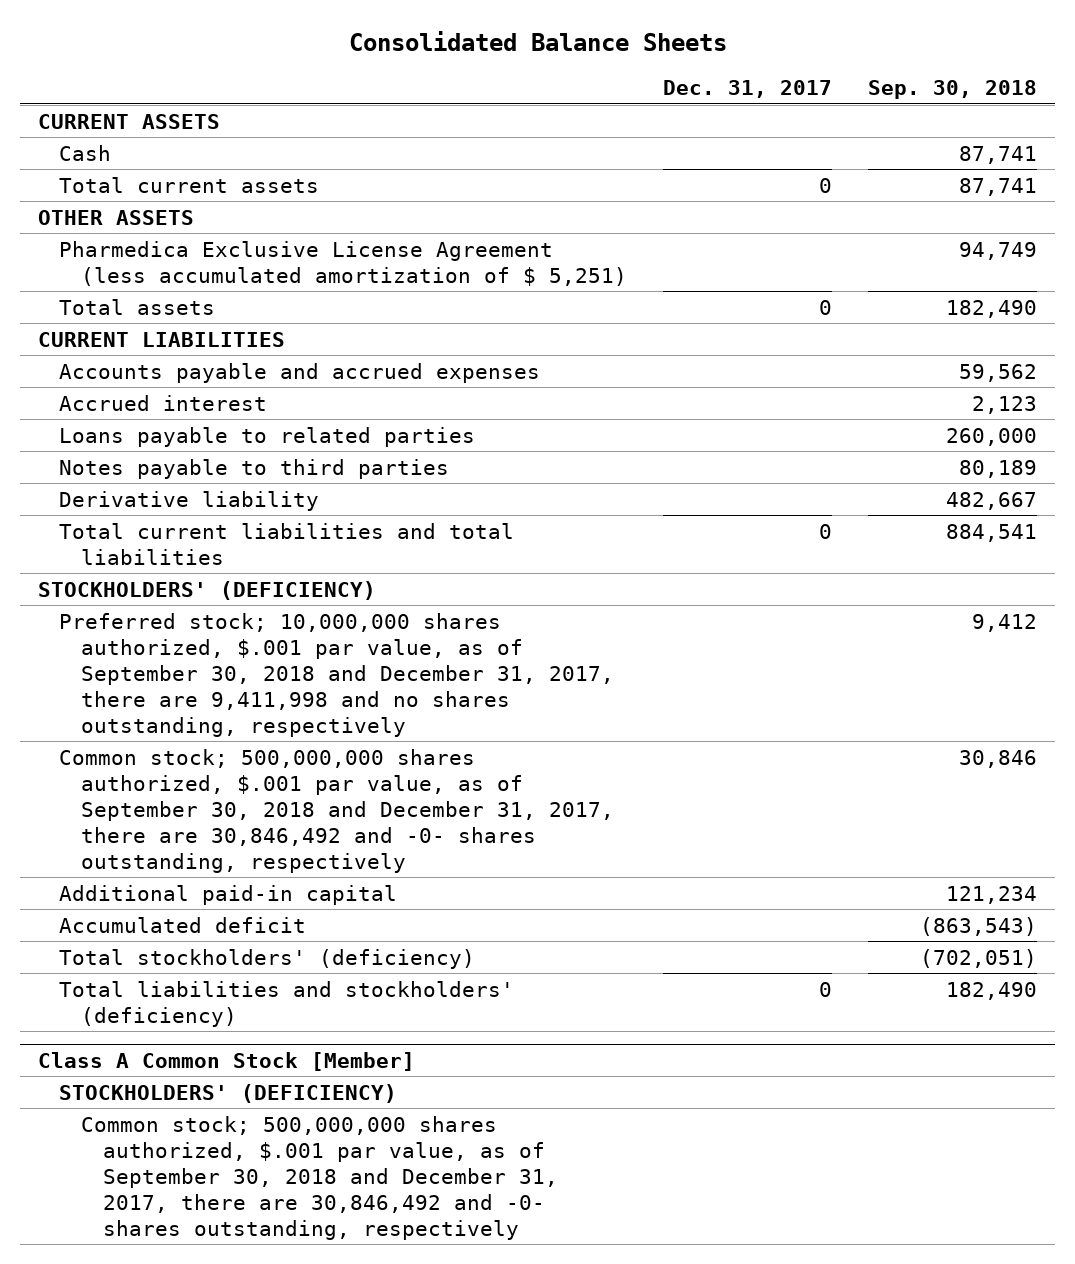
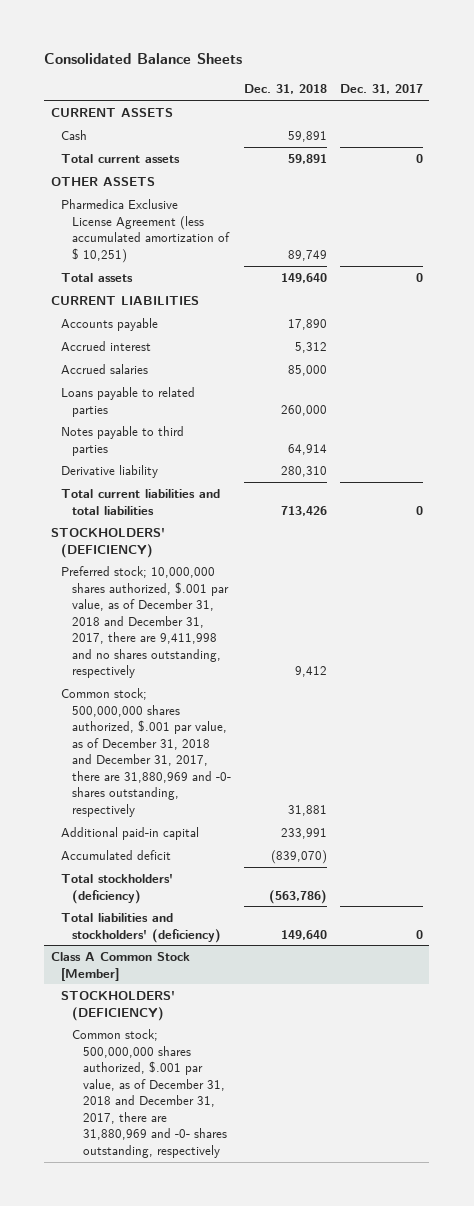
[868,80,1038,100] Sep. 30, 2018 -> none
none -> [243,84,327,95] Dec. 31, 2018
[59,240,628,286] Pharmedica Exclusive License Agreement (less accumulated amortization of $ 5,251) -> [61,198,230,263] Pharmedica Exclusive License Agreement (less accumulated amortization of $ 10,251)
[59,362,541,383] Accounts payable and accrued expenses -> none
none -> [61,317,159,331] Accounts payable
none -> [61,363,149,374] Accrued salaries
[59,612,615,737] Preferred stock; 10,000,000 shares authorized, $.001 par value, as of September 30, 2018 and December 31, 2017, there are 9,411,998 and no shares outstanding, respectively -> [61,565,229,679] Preferred stock; 10,000,000 shares authorized, $.001 par value, as of December 31, 2018 and December 31, 2017, there are 9,411,998 and no shares outstanding, respectively
[59,748,615,873] Common stock; 500,000,000 shares authorized, $.001 par value, as of September 30, 2018 and December 31, 2017, there are 30,846,492 and -0- shares outstanding, respectively -> [61,687,231,817] Common stock; 500,000,000 shares authorized, $.001 par value, as of December 31, 2018 and December 31, 2017, there are 31,880,969 and -0- shares outstanding, respectively
[81,1115,558,1240] Common stock; 500,000,000 shares authorized, $.001 par value, as of September 30, 2018 and December 31, 2017, there are 30,846,492 and -0- shares outstanding, respectively -> [71,1028,227,1158] Common stock; 500,000,000 shares authorized, $.001 par value, as of December 31, 2018 and December 31, 2017, there are 31,880,969 and -0- shares outstanding, respectively

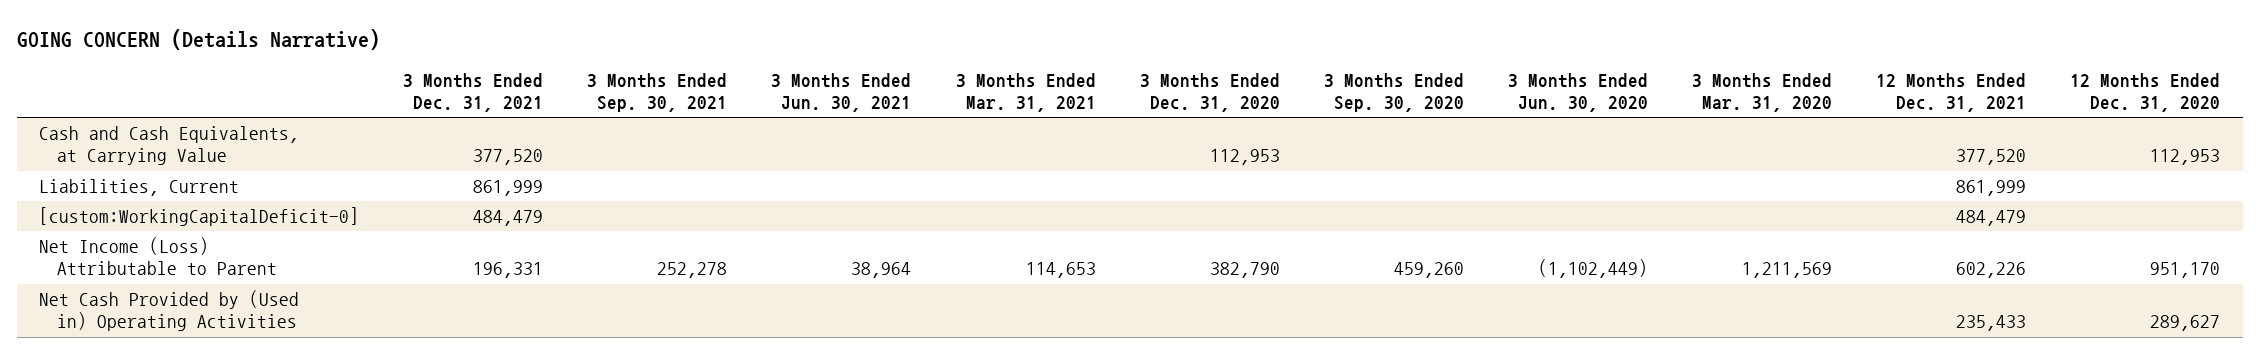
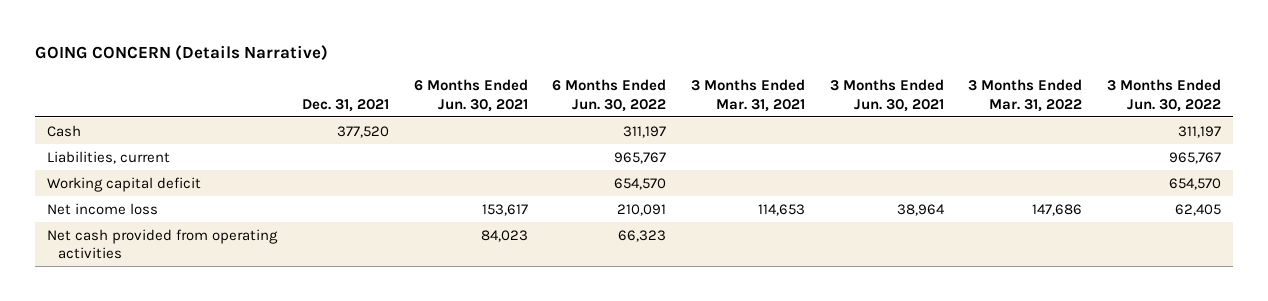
[403,72,544,112] 3 Months Ended Dec. 31, 2021 -> none
[587,72,728,112] 3 Months Ended Sep. 30, 2021 -> none
[1139,72,1280,112] 3 Months Ended Dec. 31, 2020 -> none
[1323,72,1464,112] 3 Months Ended Sep. 30, 2020 -> none
[1508,72,1649,112] 3 Months Ended Jun. 30, 2020 -> none
[1692,72,1833,112] 3 Months Ended Mar. 31, 2020 -> none
[1876,72,2027,112] 12 Months Ended Dec. 31, 2021 -> none
[2070,72,2221,112] 12 Months Ended Dec. 31, 2020 -> none
none -> [301,98,389,112] Dec. 31, 2021
none -> [413,79,528,112] 6 Months Ended Jun. 30, 2021
none -> [552,79,667,112] 6 Months Ended Jun. 30, 2022
none -> [968,79,1083,112] 3 Months Ended Mar. 31, 2022
none -> [1106,79,1221,112] 3 Months Ended Jun. 30, 2022
[39,126,300,166] Cash and Cash Equivalents, at Carrying Value -> [47,124,82,137] Cash
[39,179,240,197] Liabilities, Current -> [47,150,171,164] Liabilities, current
[39,207,360,227] [custom:WorkingCapitalDeficit-0] -> [47,176,202,192] Working capital deficit
[39,237,278,276] Net Income (Loss) Attributable to Parent -> [47,202,159,215] Net income loss
[39,290,300,332] Net Cash Provided by (Used in) Operating Activities -> [47,228,279,260] Net cash provided from operating activities

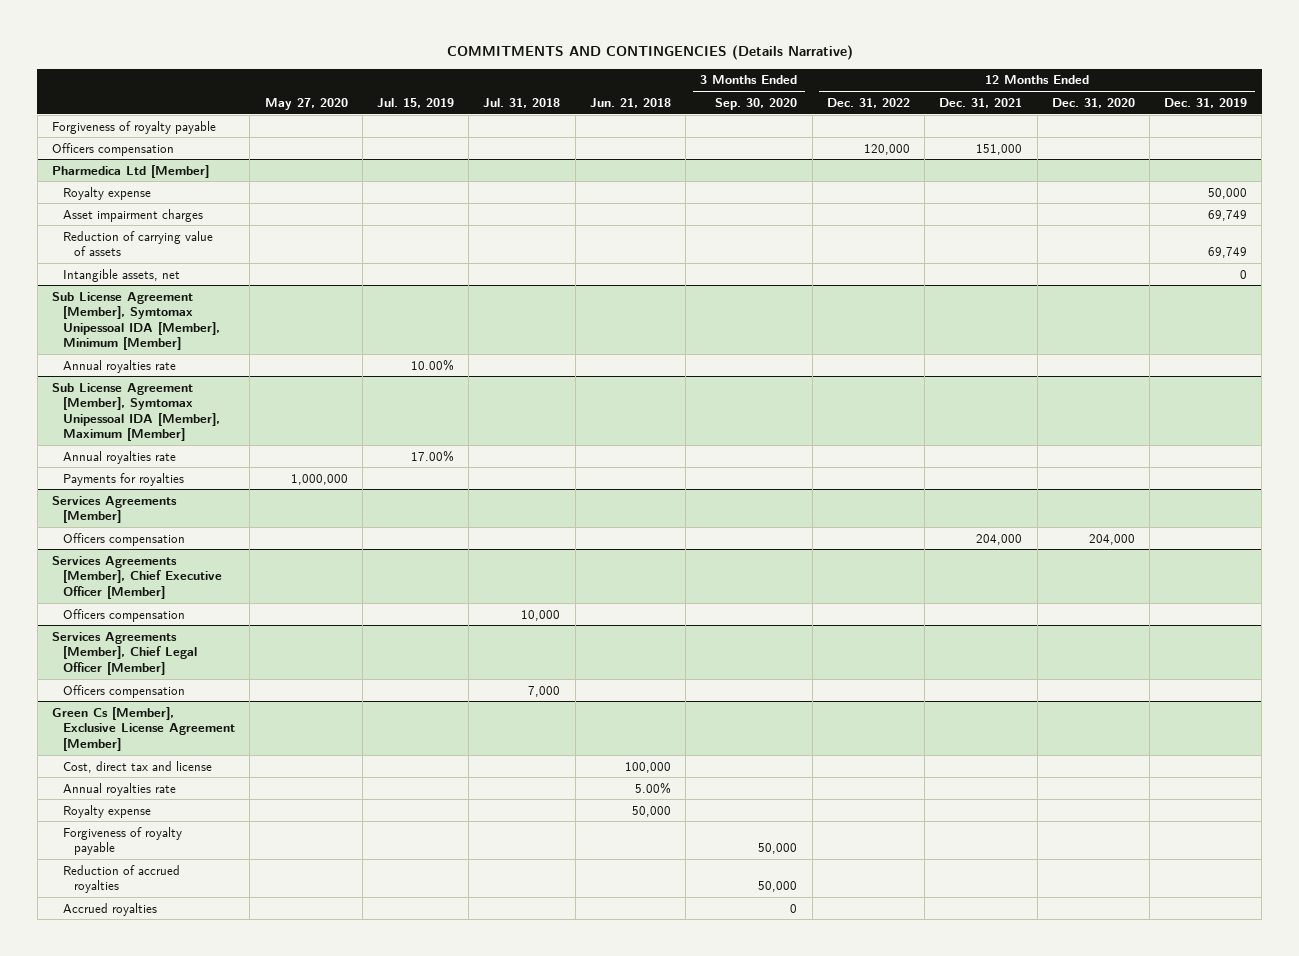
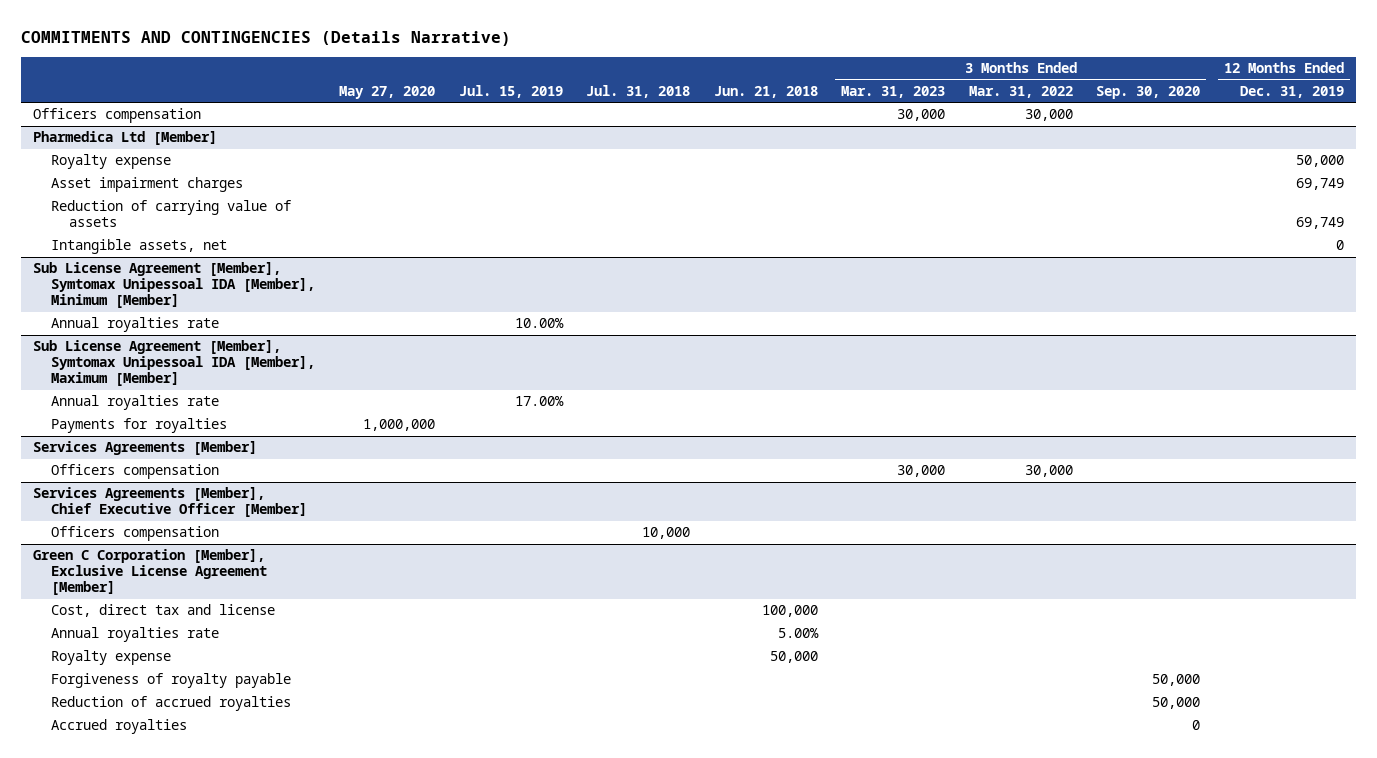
[826,97,910,108] Dec. 31, 2022 -> none
[939,97,1023,108] Dec. 31, 2021 -> none
[1051,97,1135,108] Dec. 31, 2020 -> none
none -> [841,85,946,98] Mar. 31, 2023
none -> [968,85,1073,98] Mar. 31, 2022
[52,120,217,134] Forgiveness of royalty payable -> none
[52,631,198,675] Services Agreements [Member], Chief Legal Officer [Member] -> none
[63,684,186,698] Officers compensation -> none
[52,706,236,751] Green Cs [Member], Exclusive License Agreement [Member] -> [33,549,268,596] Green C Corporation [Member], Exclusive License Agreement [Member]

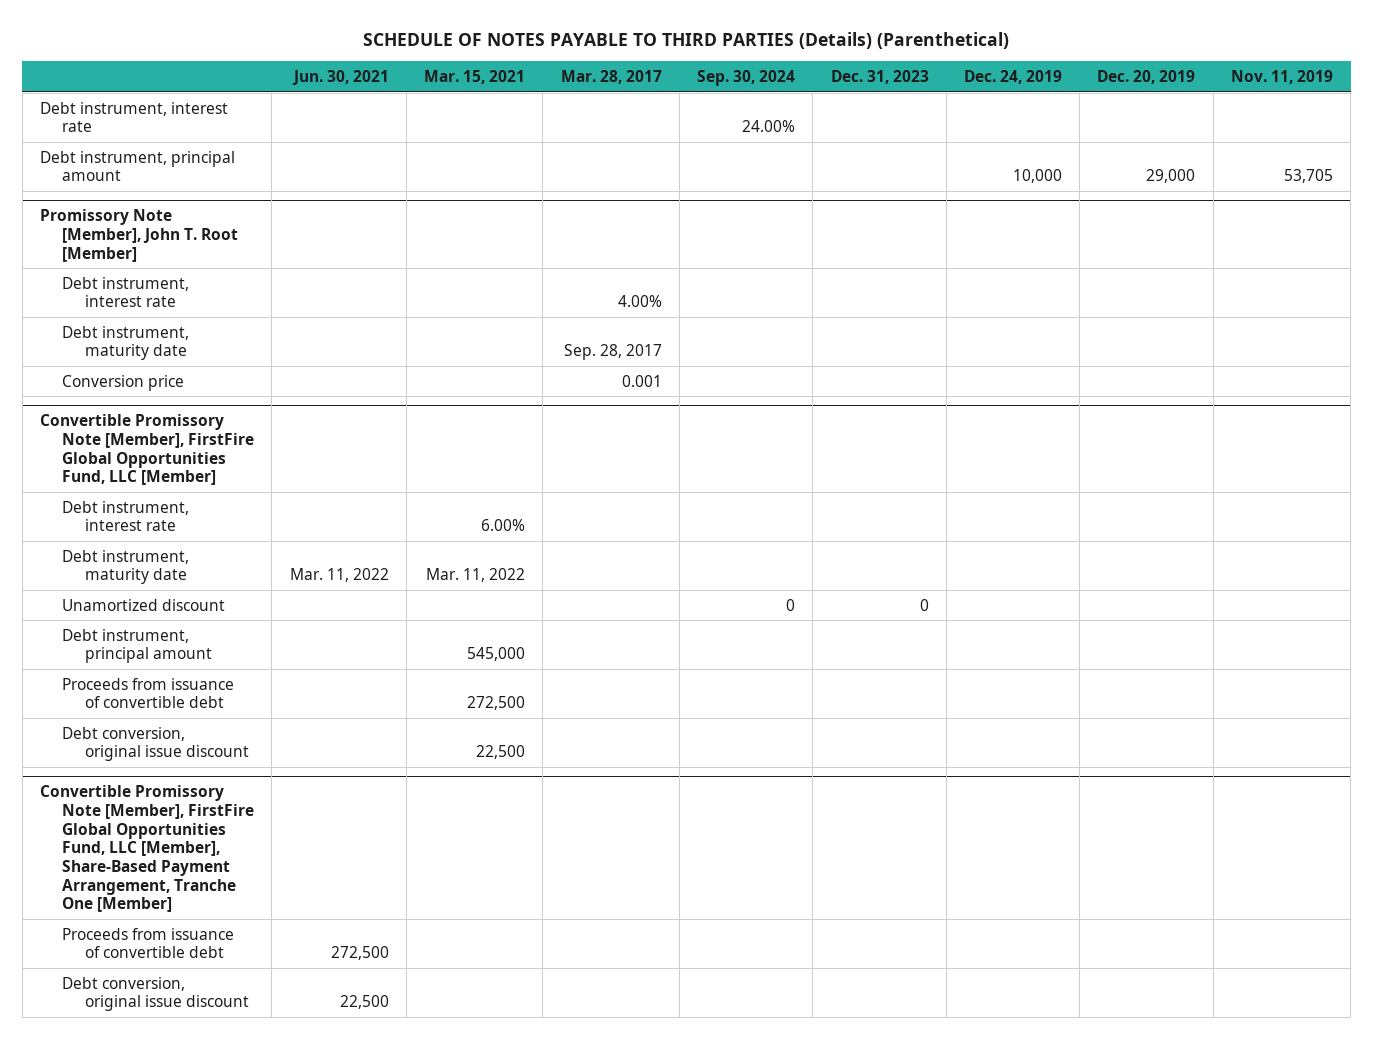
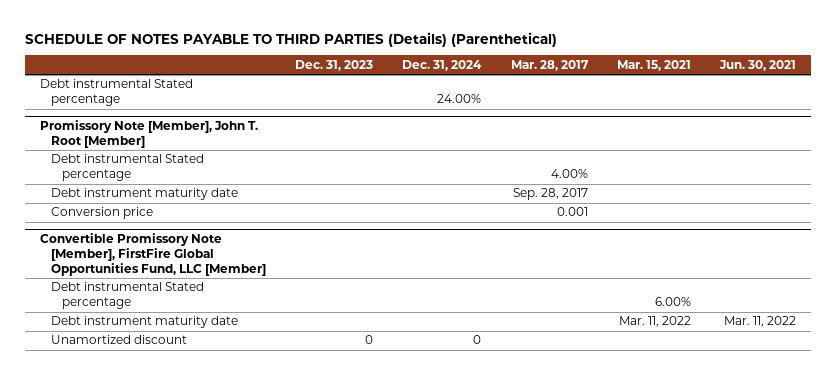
[697,70,796,87] Sep. 30, 2024 -> none
[964,70,1063,85] Dec. 24, 2019 -> none
[1097,70,1196,85] Dec. 20, 2019 -> none
[1230,70,1333,85] Nov. 11, 2019 -> none
none -> [402,59,483,71] Dec. 31, 2024
[39,150,235,182] Debt instrument, principal amount -> none
[39,101,228,133] Debt instrument, interest rate -> [39,79,193,107] Debt instrumental Stated percentage
[62,276,190,308] Debt instrument, interest rate -> [50,154,204,182] Debt instrumental Stated percentage
[62,325,190,361] Debt instrument, maturity date -> [50,188,238,201] Debt instrument maturity date
[62,500,190,532] Debt instrument, interest rate -> [50,282,204,310] Debt instrumental Stated percentage
[62,549,190,585] Debt instrument, maturity date -> [50,316,238,329] Debt instrument maturity date
[62,628,212,664] Debt instrument, principal amount -> none
[62,677,235,709] Proceeds from issuance of convertible debt -> none
[62,726,249,762] Debt conversion, original issue discount -> none
[39,785,255,913] Convertible Promissory Note [Member], FirstFire Global Opportunities Fund, LLC [Member], Share-Based Payment Arrangement, Tranche One [Member] -> none
[62,927,235,959] Proceeds from issuance of convertible debt -> none
[62,976,249,1012] Debt conversion, original issue discount -> none

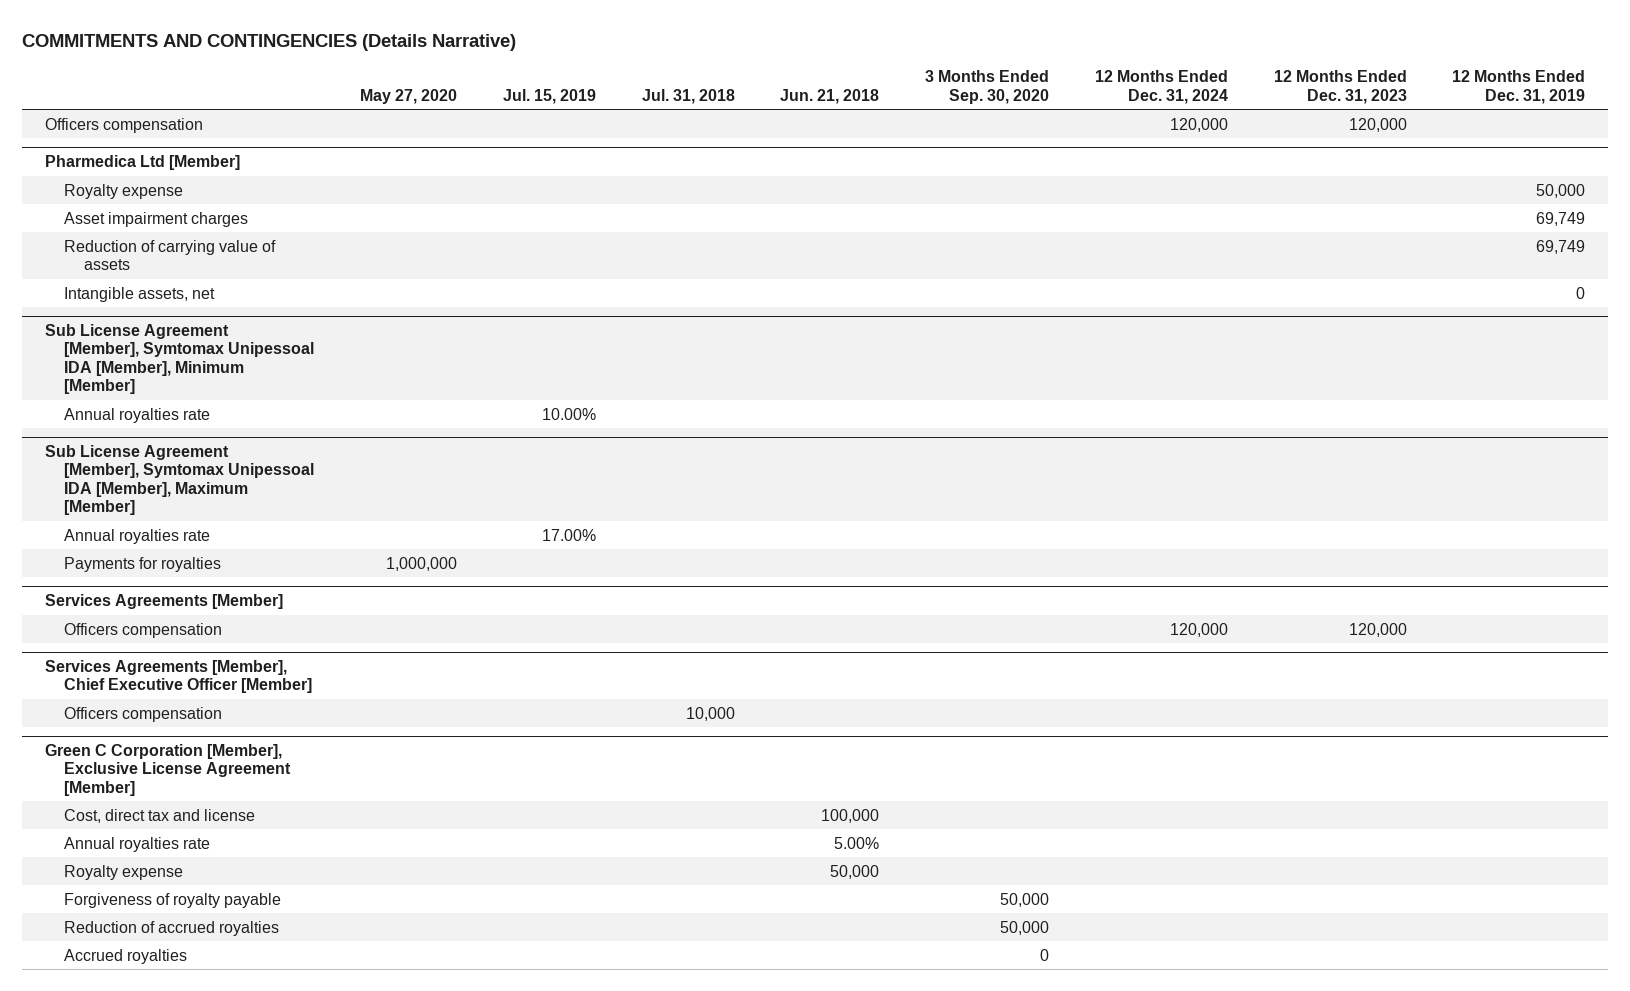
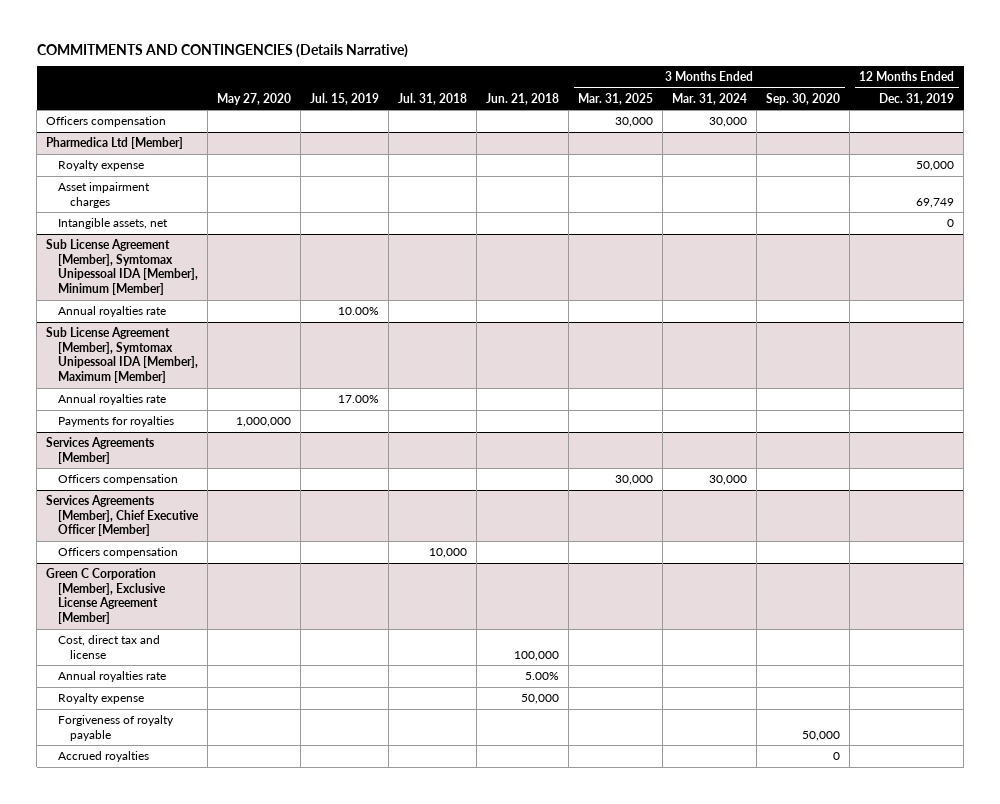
[1094,70,1228,104] 12 Months Ended Dec. 31, 2024 -> none
[1273,70,1407,104] 12 Months Ended Dec. 31, 2023 -> none
none -> [578,92,654,105] Mar. 31, 2025
none -> [672,92,748,105] Mar. 31, 2024
[64,239,277,271] Reduction of carrying value of assets -> none
[64,920,280,936] Reduction of accrued royalties -> none

